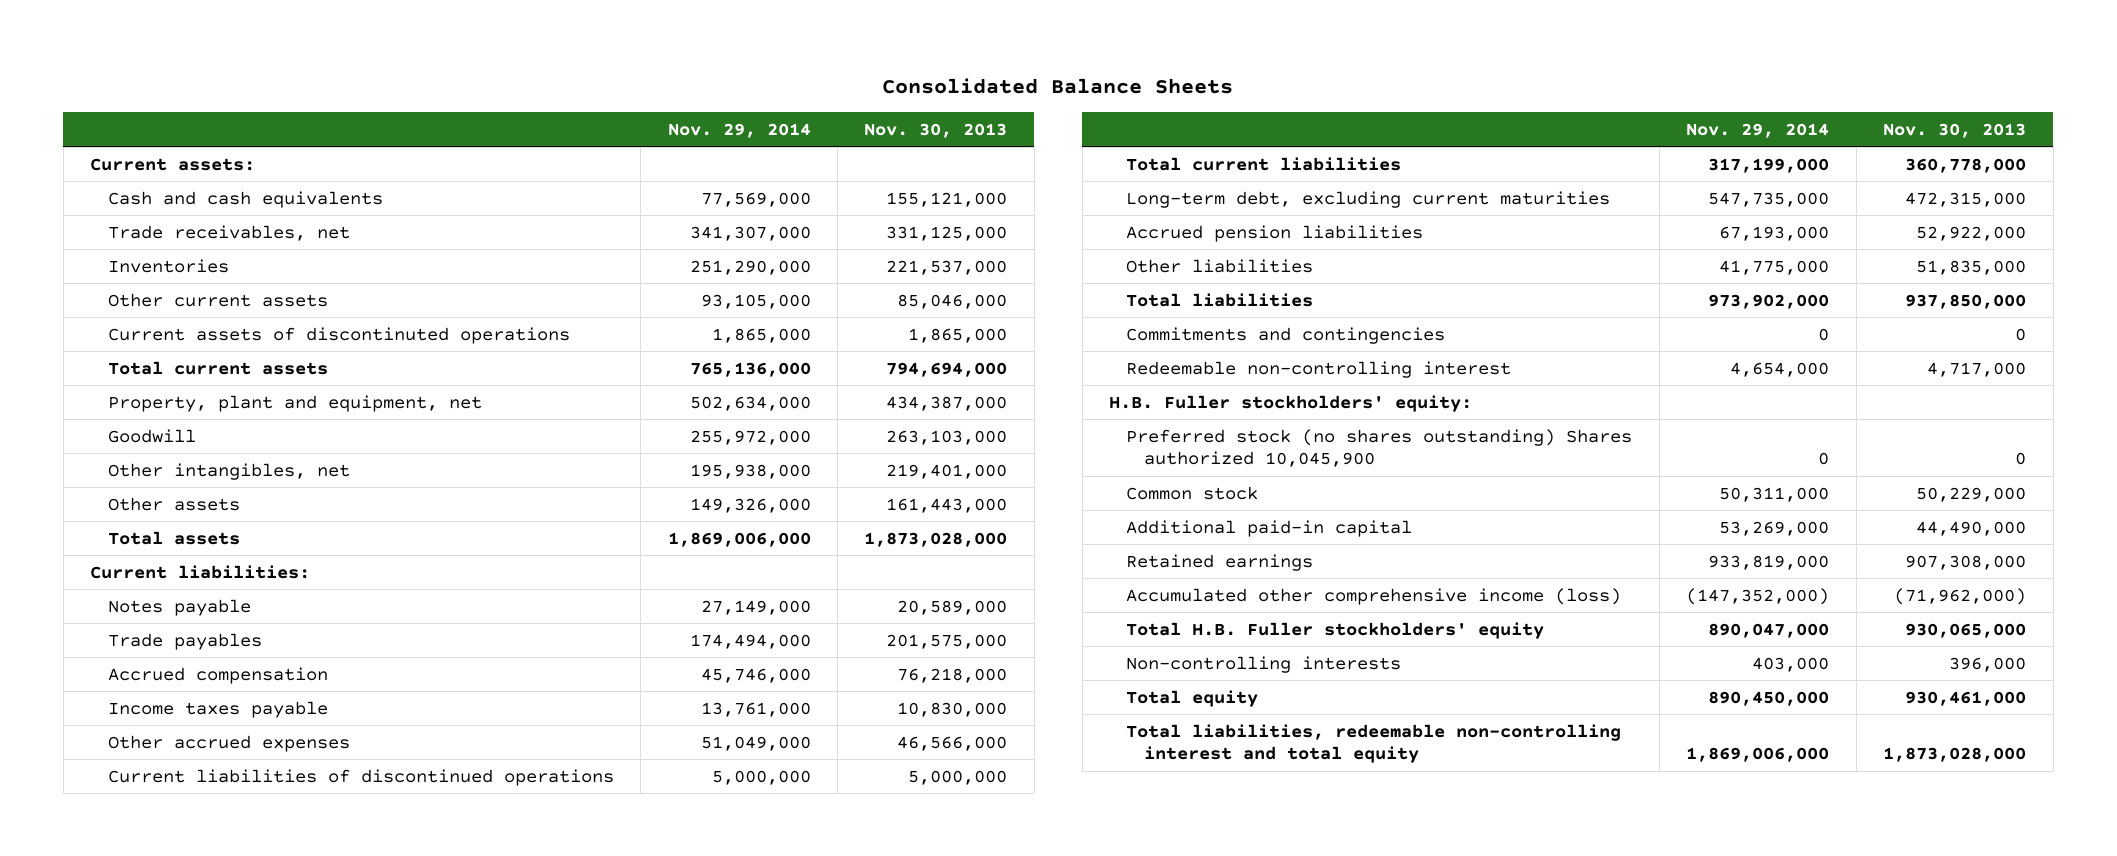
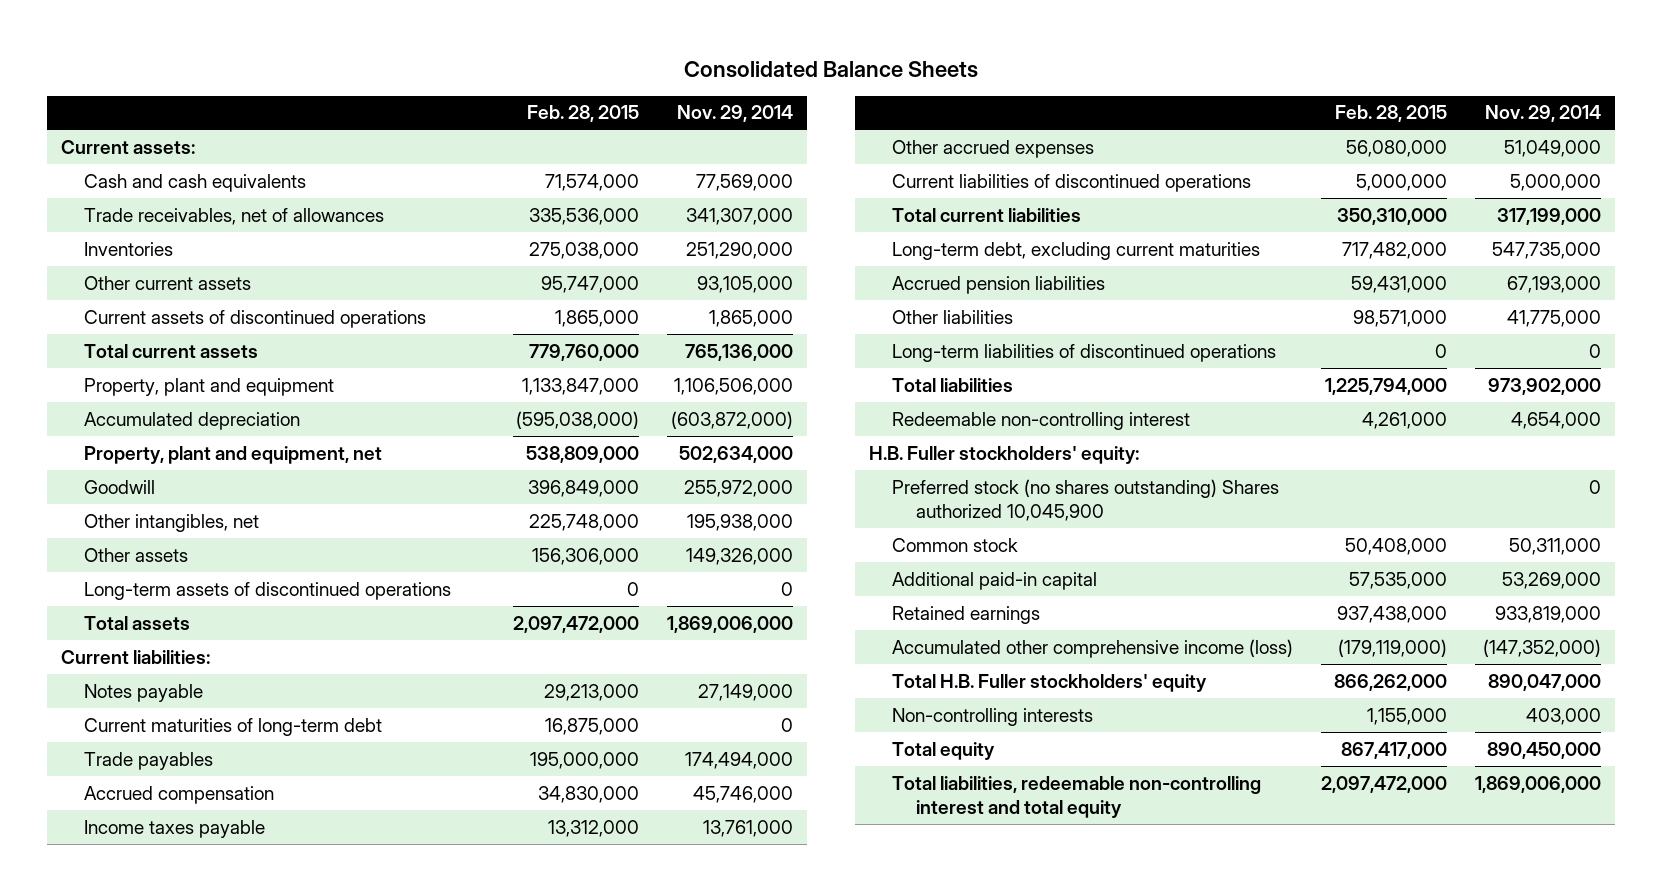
[864,122,1008,138] Nov. 30, 2013 -> none
none -> [527,105,640,123] Feb. 28, 2015
[107,224,350,241] Trade receivables, net -> [84,207,385,225] Trade receivables, net of allowances
[107,326,570,344] Current assets of discontinuted operations -> [84,309,427,328] Current assets of discontinued operations
none -> [84,377,335,396] Property, plant and equipment
none -> [84,411,301,430] Accumulated depreciation
none -> [84,581,452,600] Long-term assets of discontinued operations
none -> [84,717,383,736] Current maturities of long-term debt
none -> [892,343,1277,362] Long-term liabilities of discontinued operations
[1126,326,1446,344] Commitments and contingencies -> none

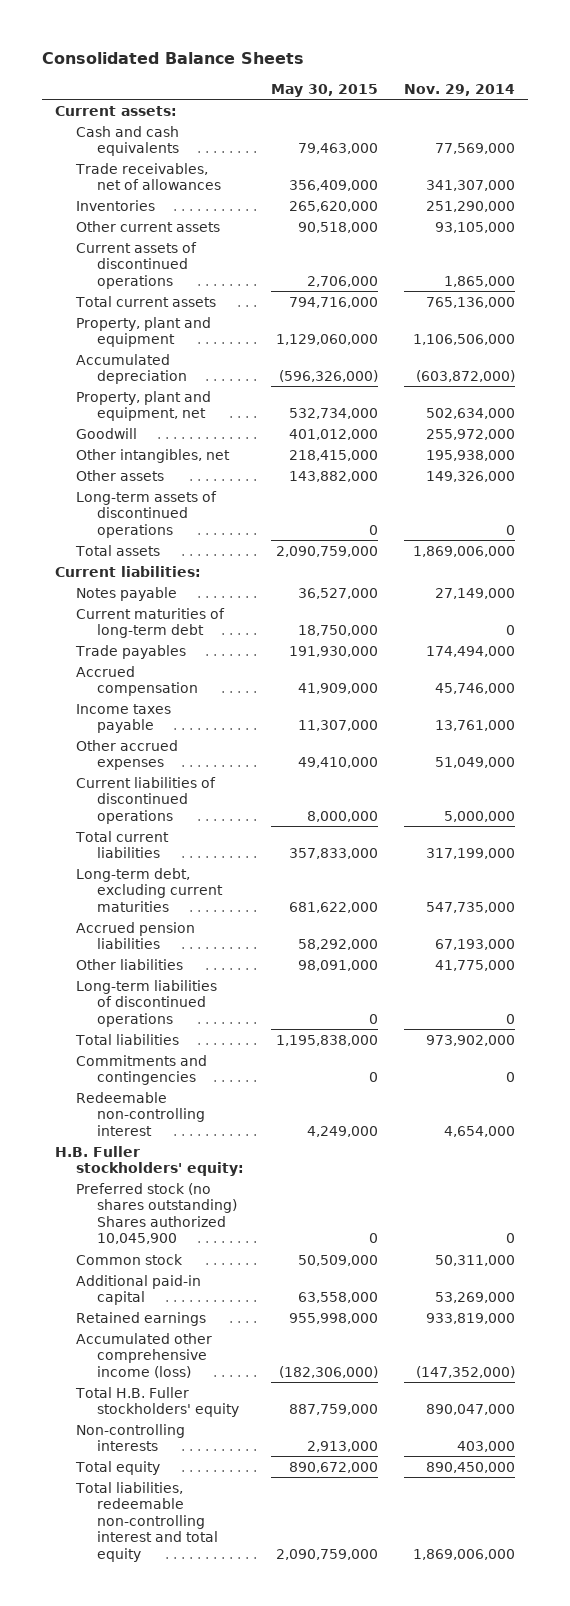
[527,105,640,123] Feb. 28, 2015 -> none
none -> [270,83,378,97] May 30, 2015
none -> [76,1054,208,1086] Commitments and contingencies

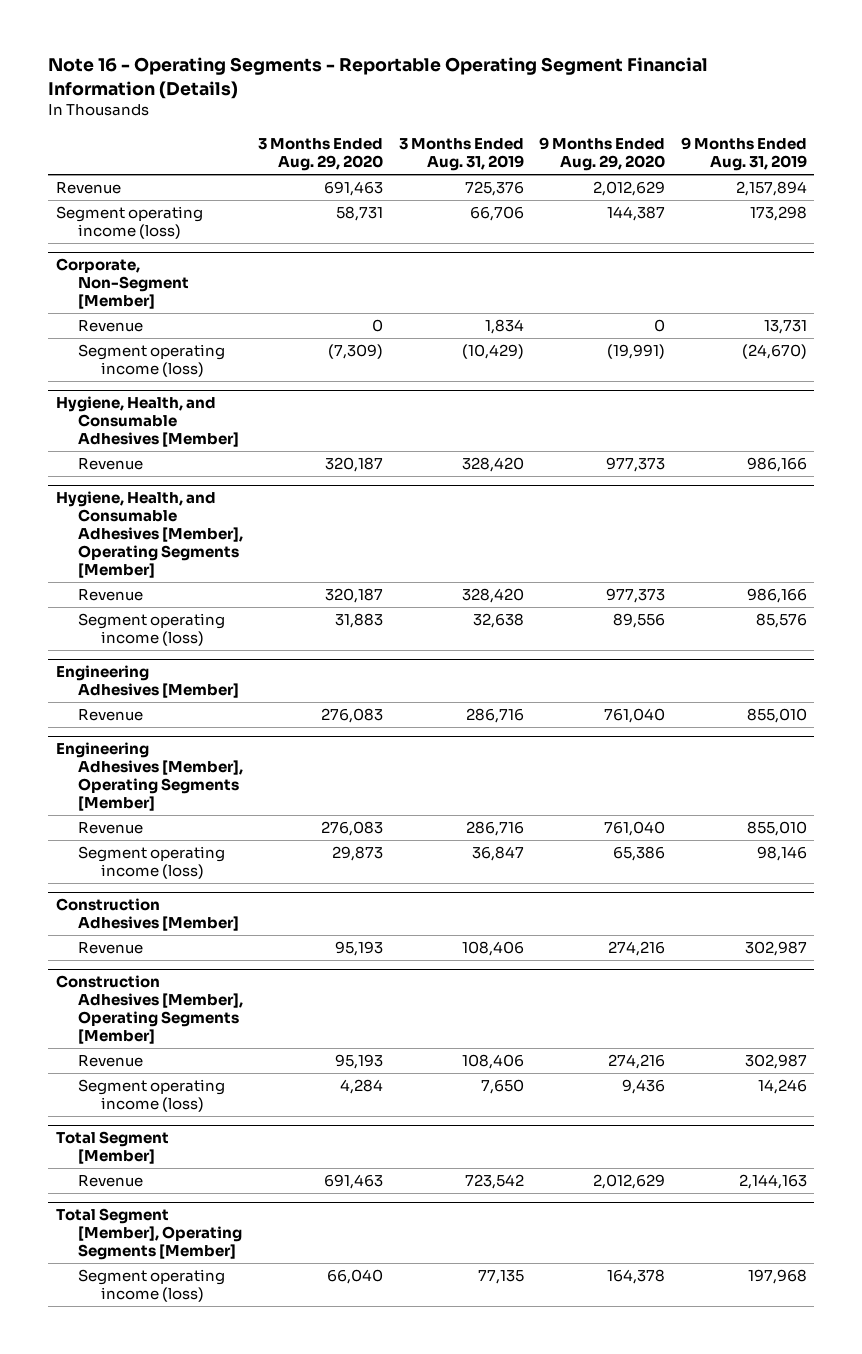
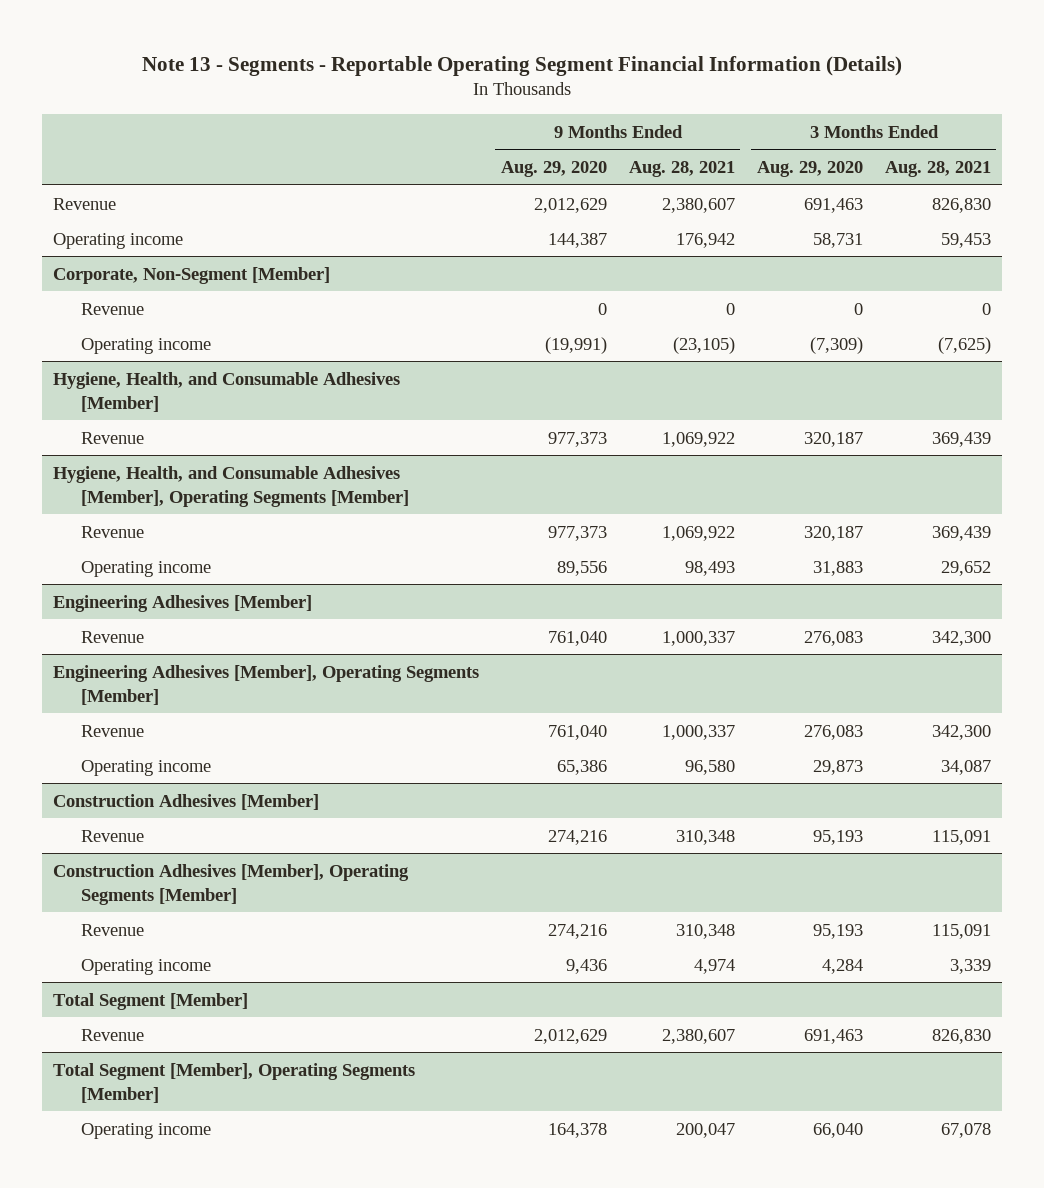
[47,57,708,99] Note 16 - Operating Segments - Reportable Operating Segment Financial Information (Details) -> [141,55,902,76] Note 13 - Segments - Reportable Operating Segment Financial Information (Details)
[398,137,524,171] 3 Months Ended Aug. 31, 2019 -> none
[680,136,807,171] 9 Months Ended Aug. 31, 2019 -> none
none -> [628,161,735,178] Aug. 28, 2021
none -> [884,161,991,178] Aug. 28, 2021
[55,206,203,240] Segment operating income (loss) -> [52,232,183,249] Operating income
[78,344,226,378] Segment operating income (loss) -> [81,337,212,354] Operating income
[78,613,226,647] Segment operating income (loss) -> [81,560,212,577] Operating income
[78,846,226,880] Segment operating income (loss) -> [81,759,212,776] Operating income
[78,1079,226,1113] Segment operating income (loss) -> [81,958,212,975] Operating income
[78,1269,226,1303] Segment operating income (loss) -> [81,1122,212,1139] Operating income

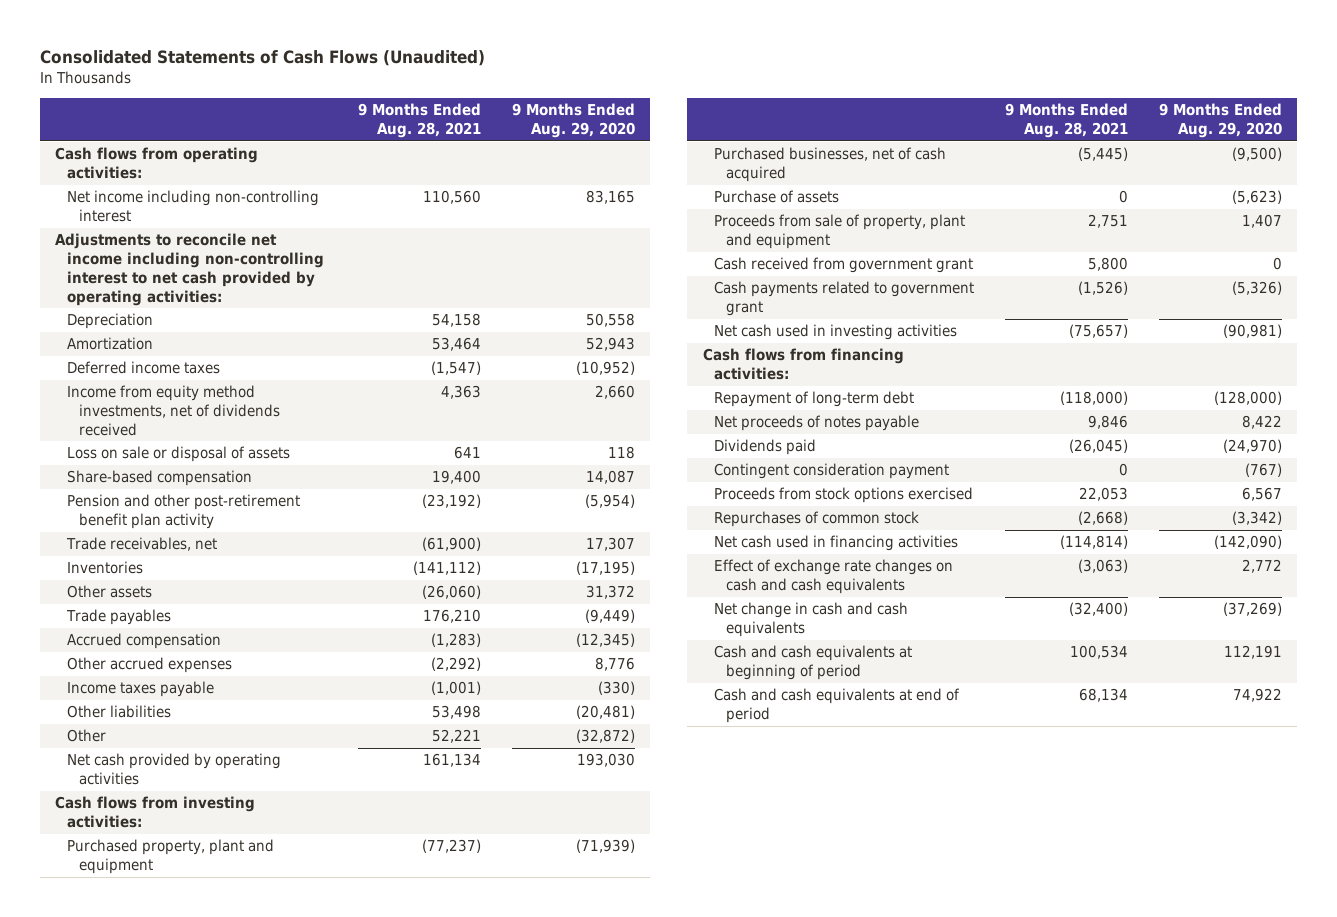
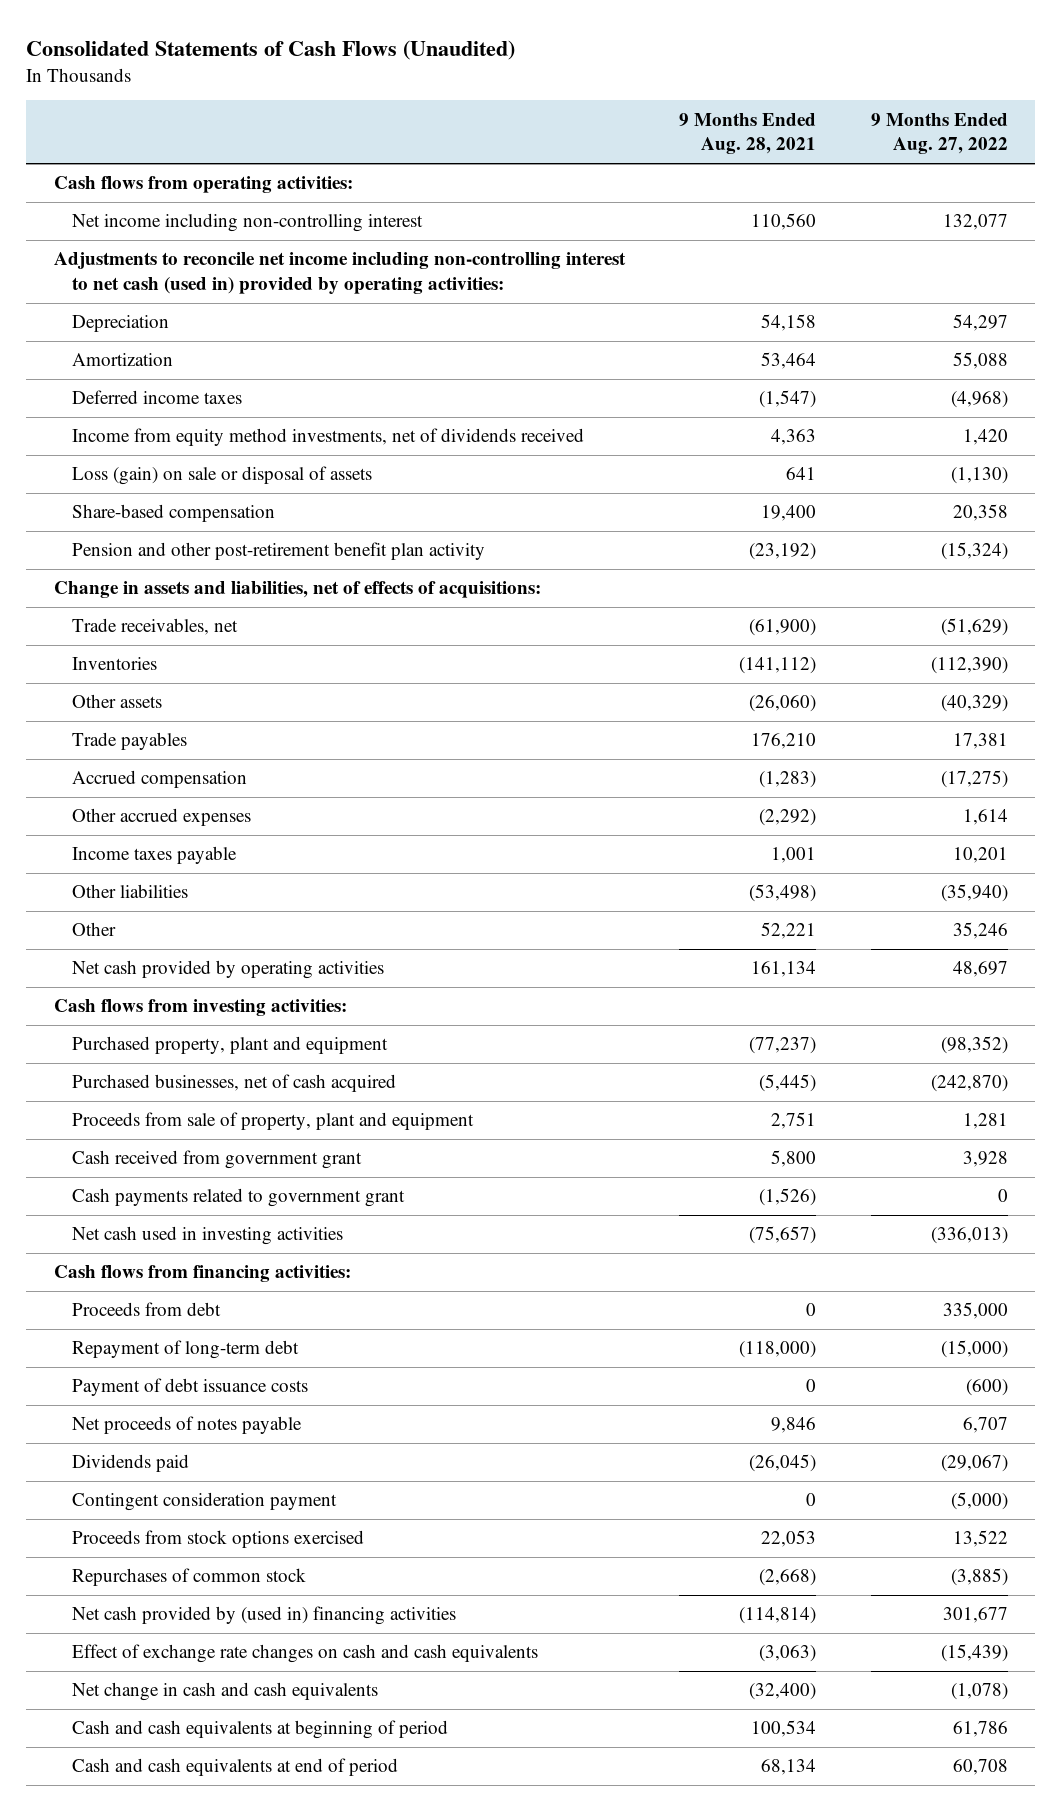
[511,103,635,139] 9 Months Ended Aug. 29, 2020 -> none
none -> [870,112,1008,155] 9 Months Ended Aug. 27, 2022
[55,233,325,306] Adjustments to reconcile net income including non-controlling interest to net cash provided by operating activities: -> [53,252,626,294] Adjustments to reconcile net income including non-controlling interest to net cash (used in) provided by operating activities:
[67,446,291,463] Loss on sale or disposal of assets -> [72,466,373,486] Loss (gain) on sale or disposal of assets
none -> [53,581,541,599] Change in assets and liabilities, net of effects of acquisitions:
[430,681,481,696] (1,001) -> [771,847,817,864] 1,001
[431,705,481,720] 53,498 -> [749,884,817,903] (53,498)
[714,190,840,204] Purchase of assets -> none
none -> [72,1302,222,1317] Proceeds from debt
none -> [72,1378,309,1397] Payment of debt issuance costs
[714,535,959,552] Net cash used in financing activities -> [72,1606,457,1626] Net cash provided by (used in) financing activities

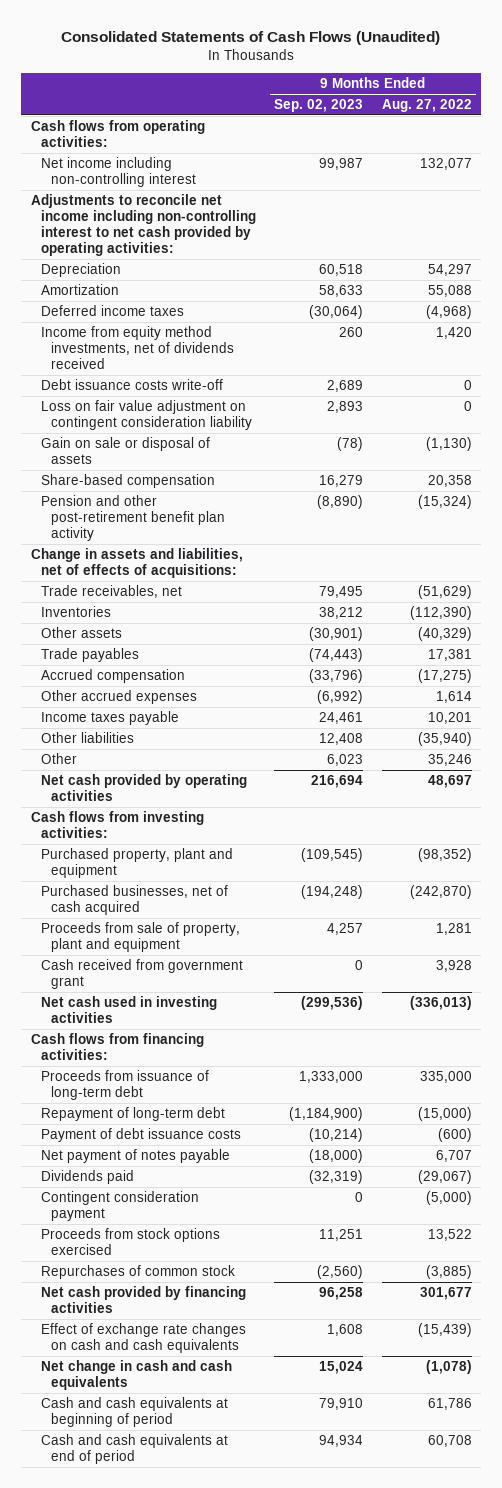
[679,112,817,155] 9 Months Ended Aug. 28, 2021 -> none
none -> [274,99,364,113] Sep. 02, 2023
[53,252,626,294] Adjustments to reconcile net income including non-controlling interest to net cash (used in) provided by operating activities: -> [30,193,256,256] Adjustments to reconcile net income including non-controlling interest to net cash provided by operating activities:
none -> [40,378,223,390] Debt issuance costs write-off
none -> [40,399,252,430] Loss on fair value adjustment on contingent consideration liability
[72,466,373,486] Loss (gain) on sale or disposal of assets -> [40,436,210,464] Gain on sale or disposal of assets
[72,1188,406,1208] Cash payments related to government grant -> none
[72,1302,222,1317] Proceeds from debt -> [40,1069,209,1100] Proceeds from issuance of long-term debt
[72,1416,303,1435] Net proceeds of notes payable -> [40,1148,230,1163] Net payment of notes payable
[72,1606,457,1626] Net cash provided by (used in) financing activities -> [40,1285,246,1313] Net cash provided by financing activities

